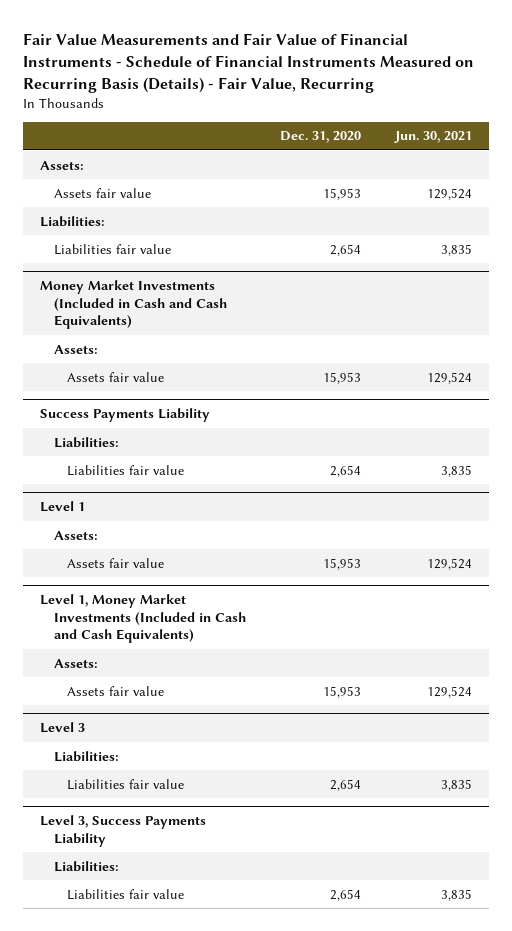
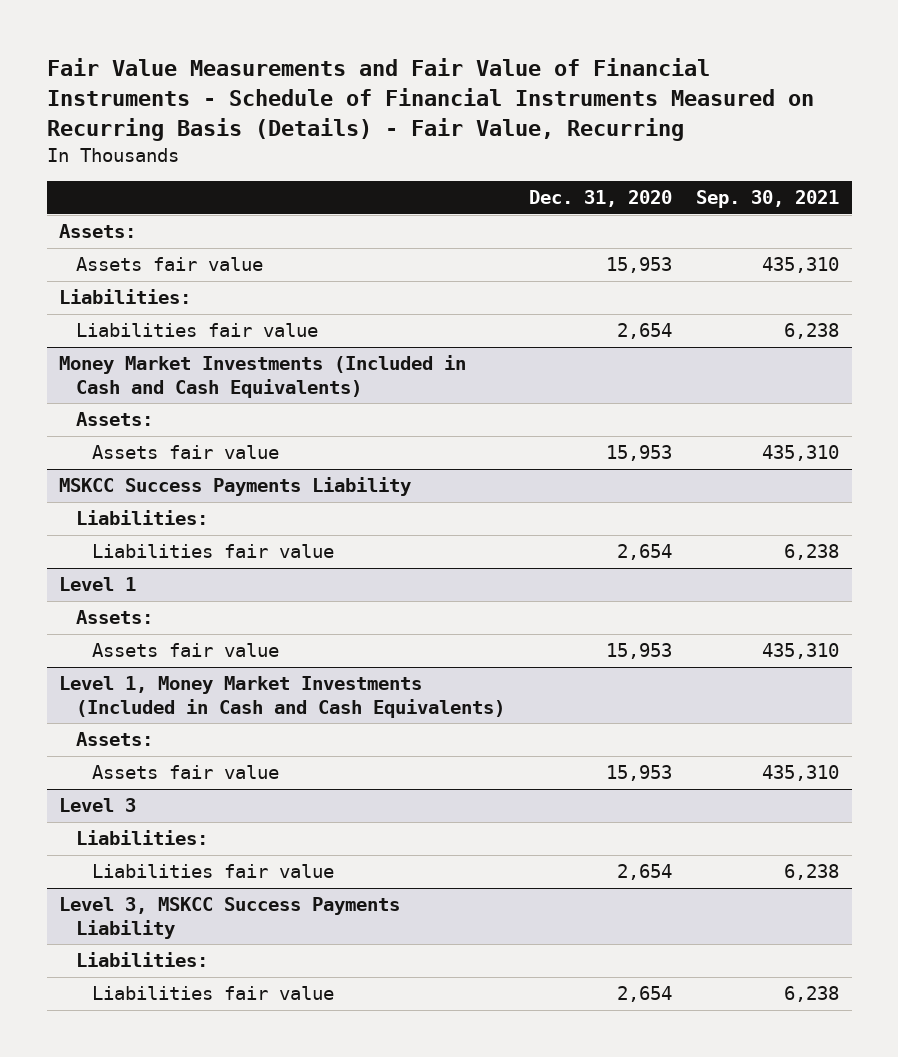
[394,131,473,144] Jun. 30, 2021 -> none
none -> [696,190,840,209] Sep. 30, 2021
[40,408,211,423] Success Payments Liability -> [58,477,411,497] MSKCC Success Payments Liability
[40,815,207,847] Level 3, Success Payments Liability -> [58,897,400,939] Level 3, MSKCC Success Payments Liability

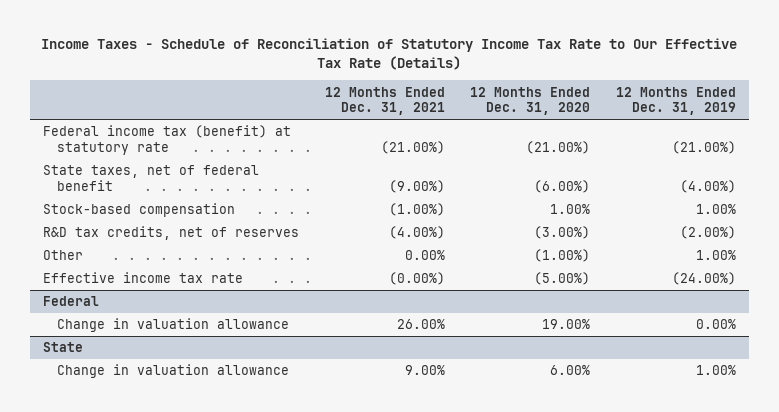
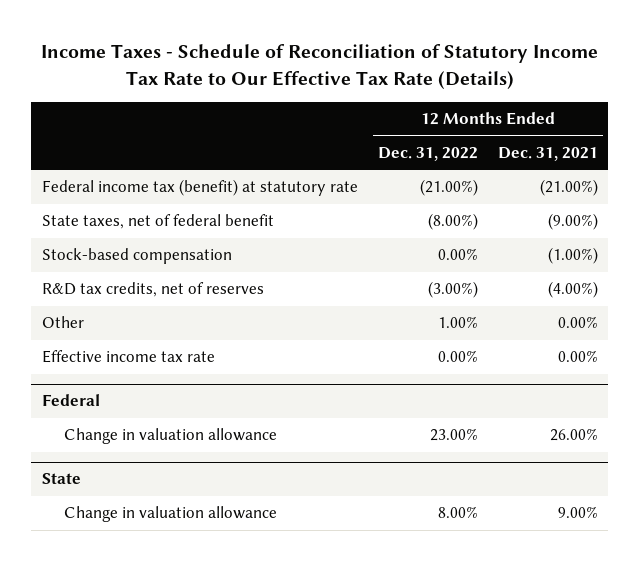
[470,86,591,116] 12 Months Ended Dec. 31, 2020 -> none
[616,86,737,116] 12 Months Ended Dec. 31, 2019 -> none
none -> [377,147,478,162] Dec. 31, 2022
[388,272,445,286] (0.00%) -> [557,350,598,363] 0.00%

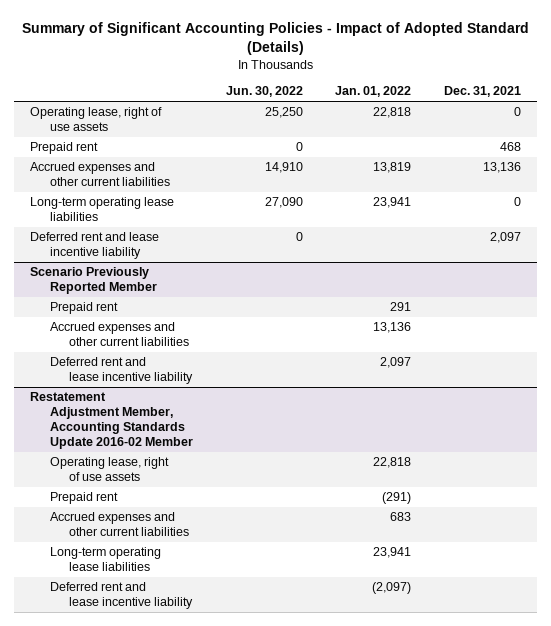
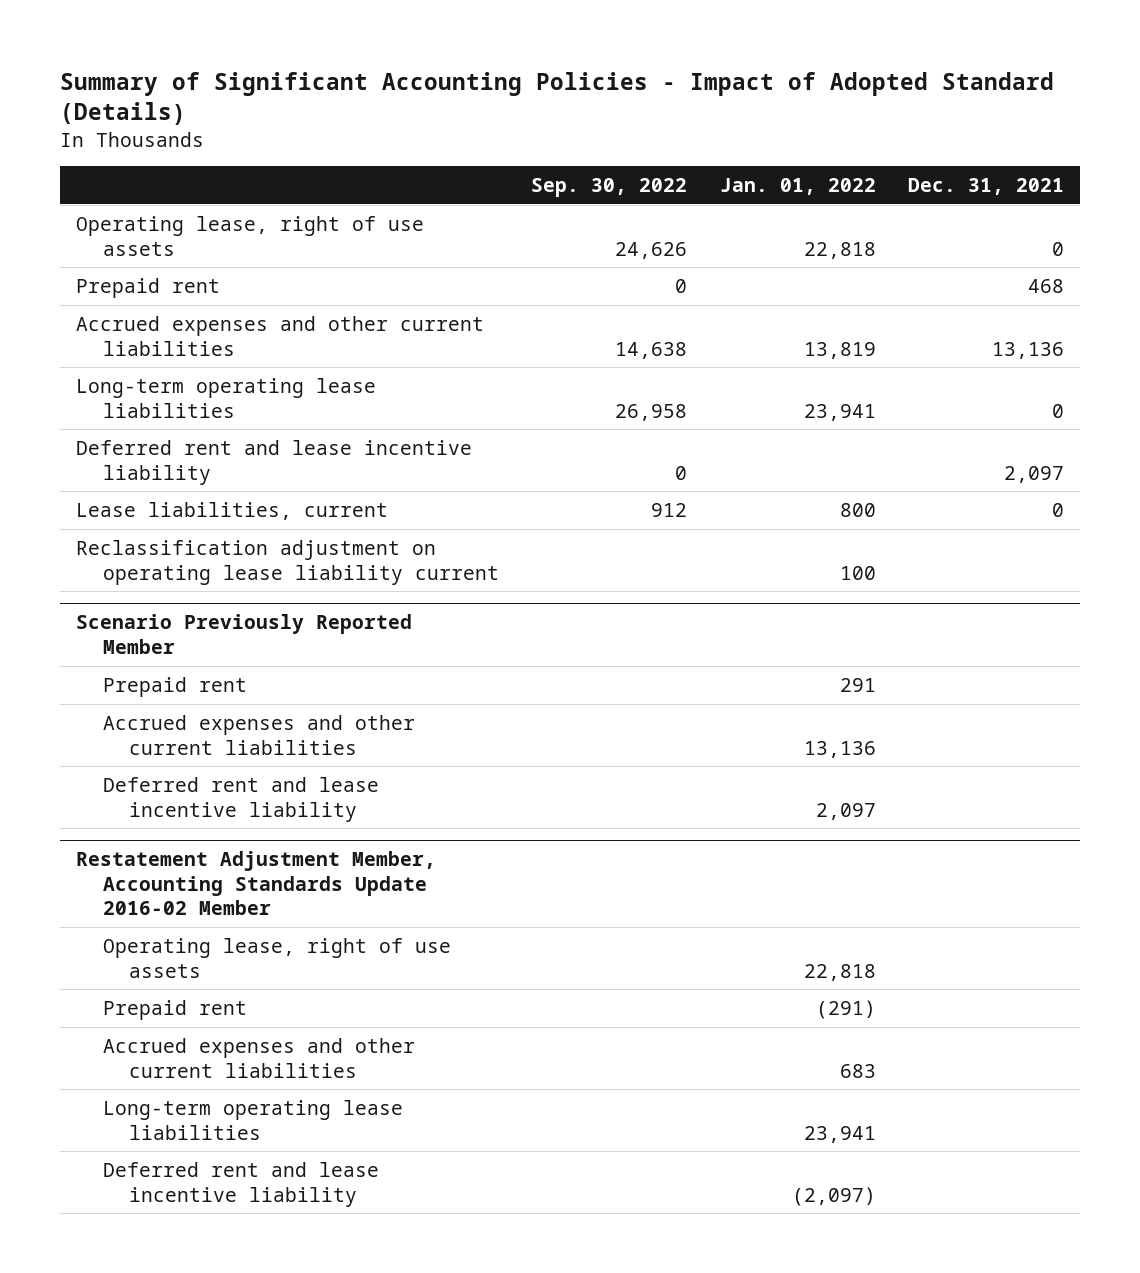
[225,86,303,98] Jun. 30, 2022 -> none
none -> [531,178,688,198] Sep. 30, 2022
none -> [76,501,389,520] Lease liabilities, current
none -> [76,539,499,585] Reclassification adjustment on operating lease liability current

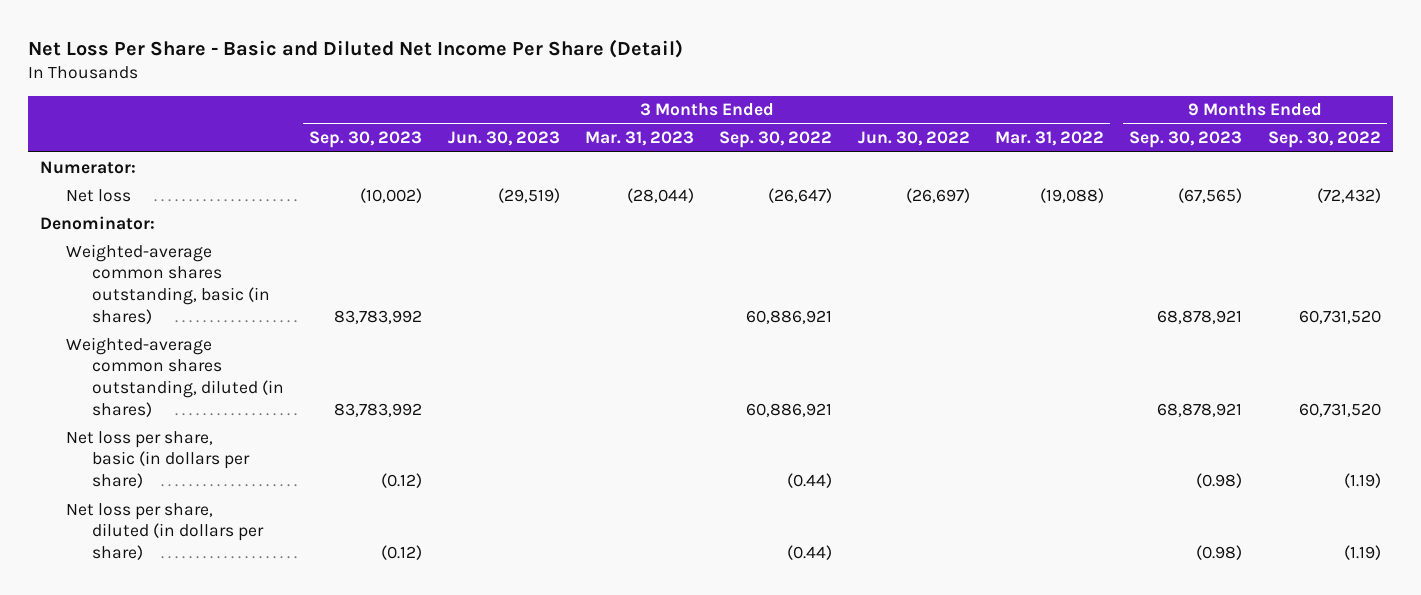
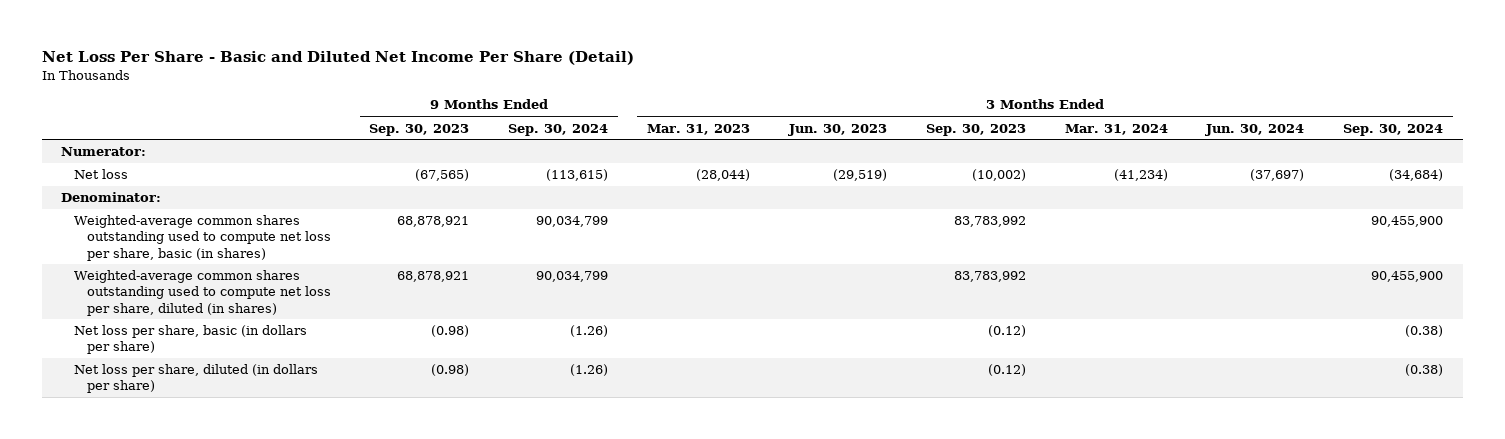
[719,131,833,149] Sep. 30, 2022 -> none
[857,131,970,147] Jun. 30, 2022 -> none
[994,131,1104,147] Mar. 31, 2022 -> none
[1267,131,1381,149] Sep. 30, 2022 -> none
none -> [508,123,609,136] Sep. 30, 2024
none -> [1064,123,1168,135] Mar. 31, 2024
none -> [1205,123,1305,136] Jun. 30, 2024
none -> [1343,123,1444,136] Sep. 30, 2024
[66,243,271,324] Weighted-average common shares outstanding, basic (in shares) -> [74,215,331,261] Weighted-average common shares outstanding used to compute net loss per share, basic (in shares)
[66,336,285,417] Weighted-average common shares outstanding, diluted (in shares) -> [74,270,331,316] Weighted-average common shares outstanding used to compute net loss per share, diluted (in shares)

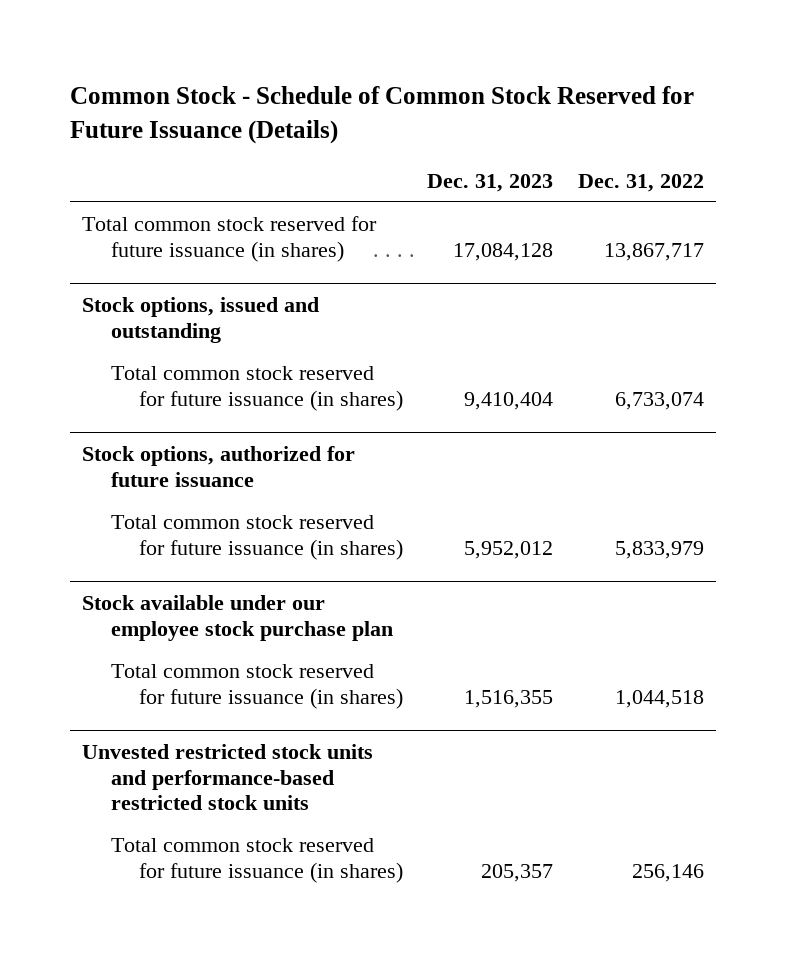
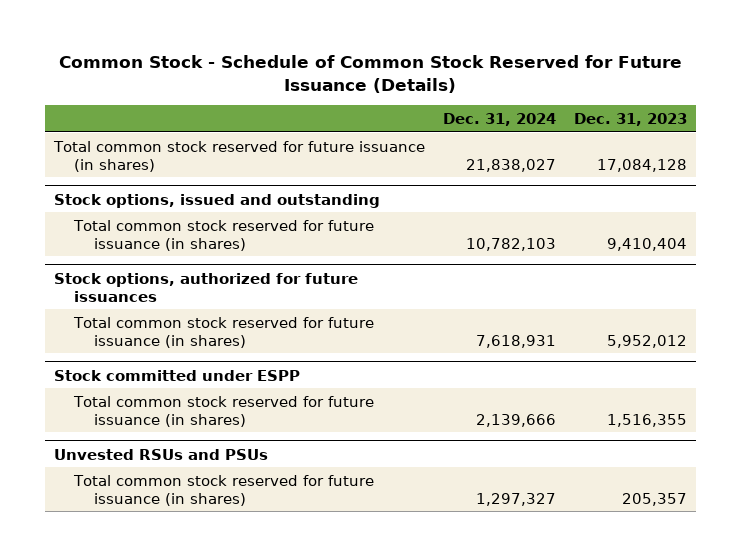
[577,173,704,192] Dec. 31, 2022 -> none
none -> [442,112,556,126] Dec. 31, 2024
[82,445,356,487] Stock options, authorized for future issuance -> [53,272,358,302] Stock options, authorized for future issuances
[82,594,393,641] Stock available under our employee stock purchase plan -> [53,369,300,381] Stock committed under ESPP
[82,743,374,811] Unvested restricted stock units and performance-based restricted stock units -> [53,448,268,460] Unvested RSUs and PSUs

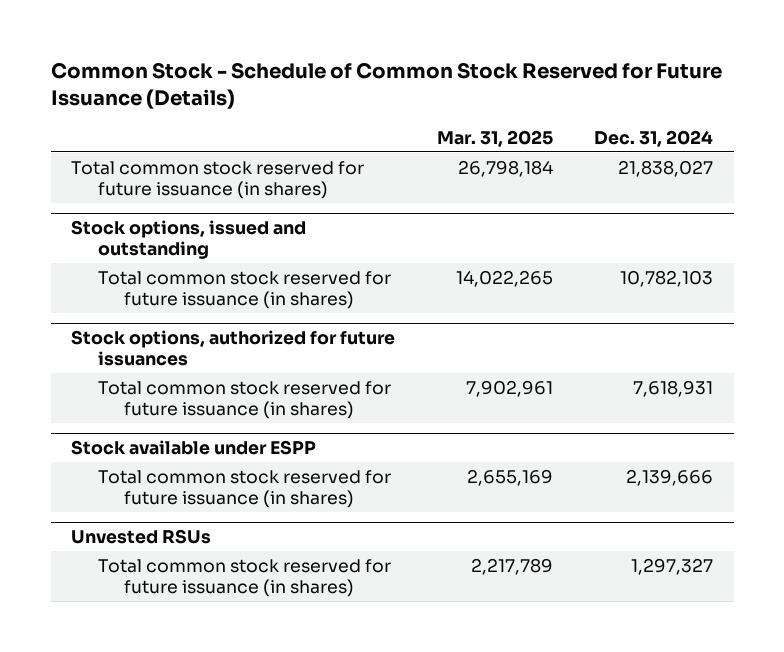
[573,112,687,126] Dec. 31, 2023 -> none
none -> [436,129,553,147] Mar. 31, 2025
[53,369,300,381] Stock committed under ESPP -> [71,440,317,456] Stock available under ESPP
[53,448,268,460] Unvested RSUs and PSUs -> [71,529,212,545] Unvested RSUs

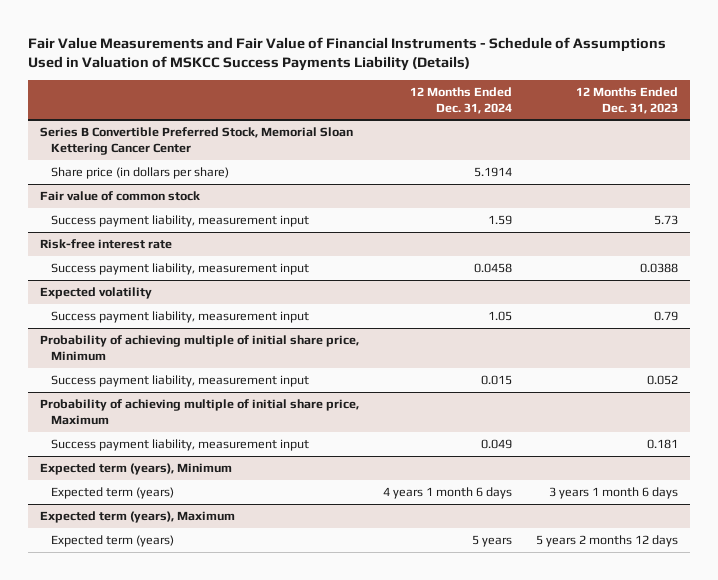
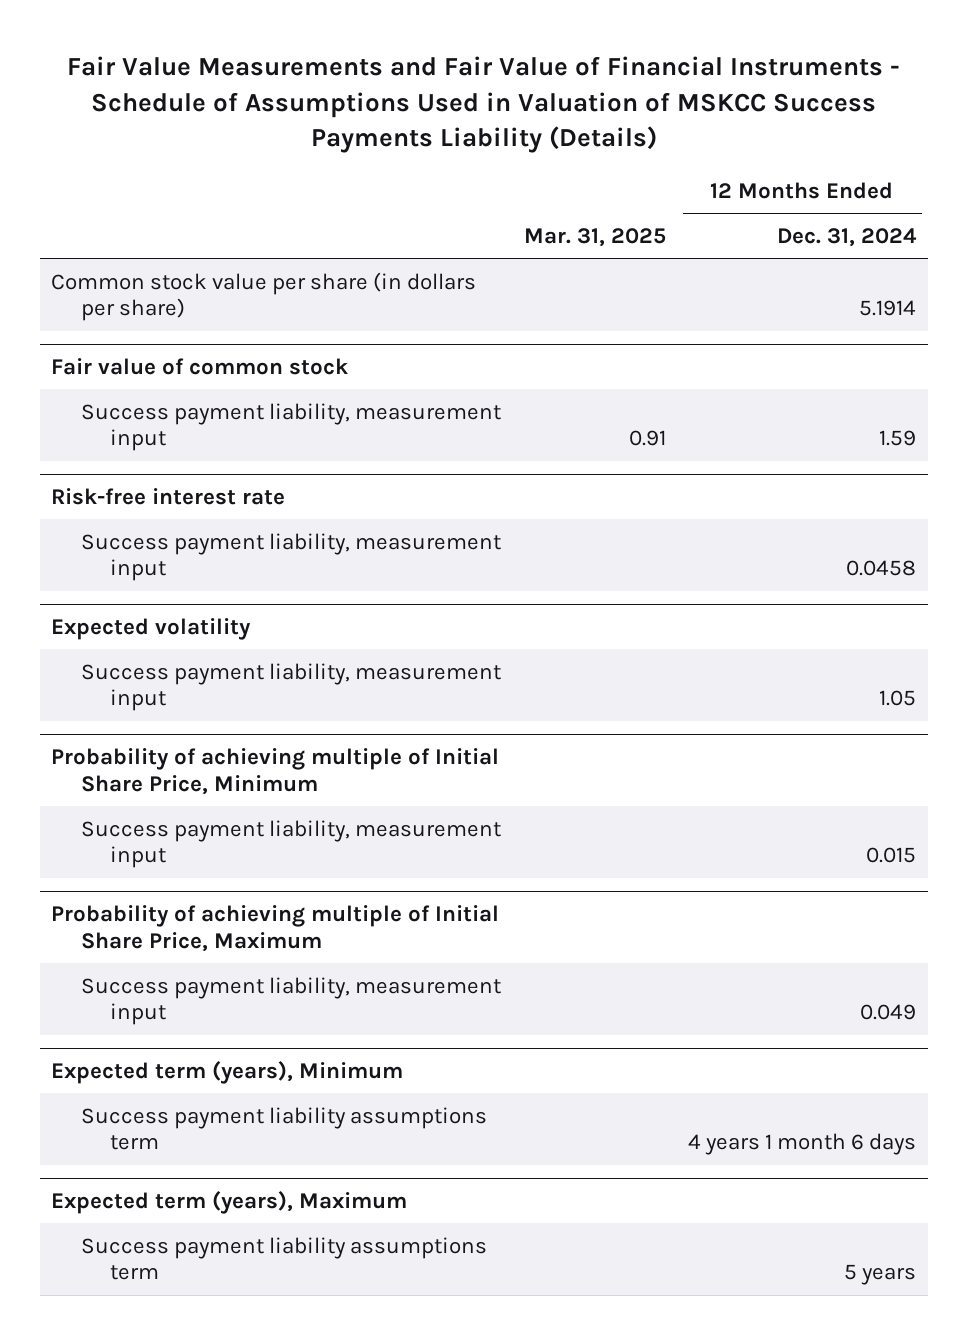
[575,86,678,114] 12 Months Ended Dec. 31, 2023 -> none
none -> [523,227,666,247] Mar. 31, 2025
[39,126,353,155] Series B Convertible Preferred Stock, Memorial Sloan Kettering Cancer Center -> none
[51,166,230,179] Share price (in dollars per share) -> [51,271,477,322] Common stock value per share (in dollars per share)
[39,334,359,361] Probability of achieving multiple of initial share price, Minimum -> [51,748,500,795] Probability of achieving multiple of Initial Share Price, Minimum
[39,398,359,425] Probability of achieving multiple of initial share price, Maximum -> [51,905,500,952] Probability of achieving multiple of Initial Share Price, Maximum
[51,486,175,499] Expected term (years) -> [80,1106,487,1151] Success payment liability assumptions term
[51,534,175,547] Expected term (years) -> none
none -> [80,1236,487,1281] Success payment liability assumptions term

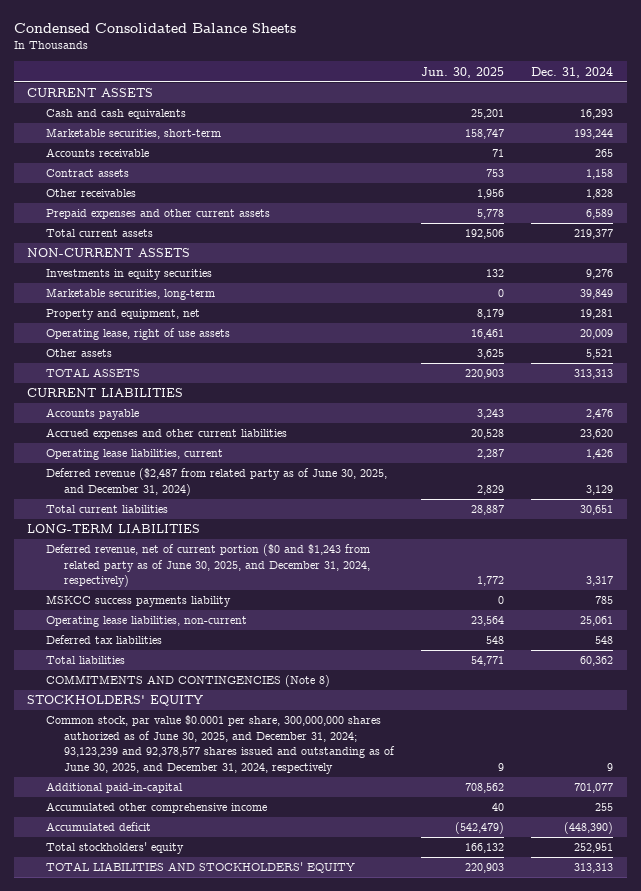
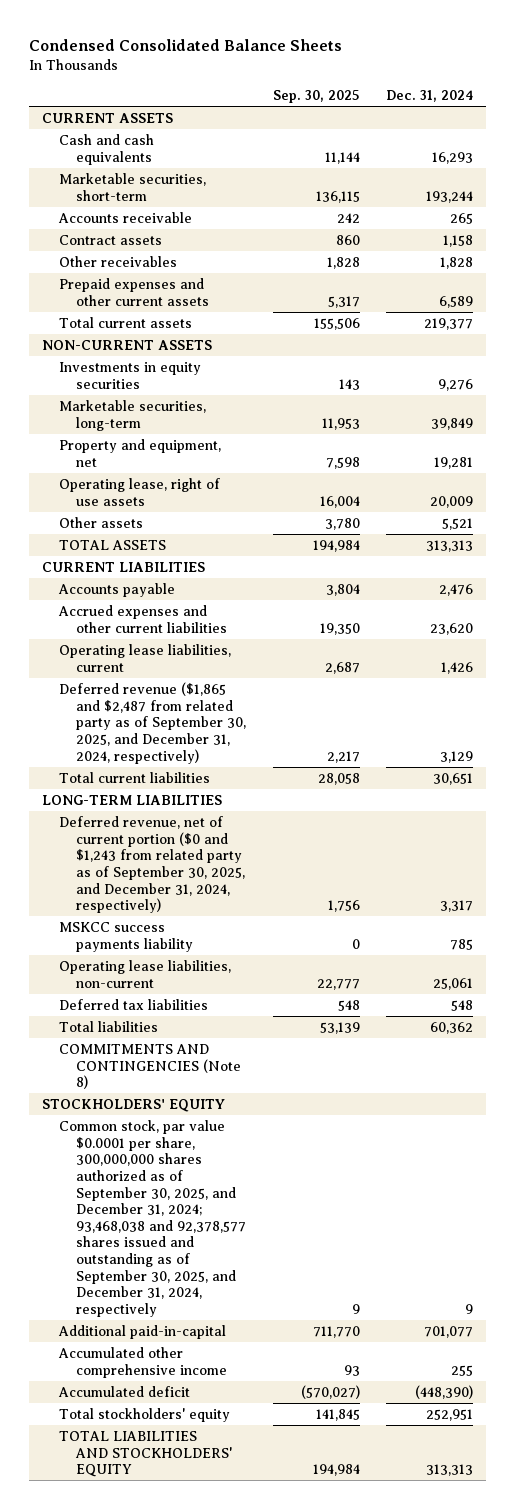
[421,66,505,78] Jun. 30, 2025 -> none
none -> [272,89,360,103] Sep. 30, 2025
[45,468,387,496] Deferred revenue ($2,487 from related party as of June 30, 2025, and December 31, 2024) -> [59,681,247,764] Deferred revenue ($1,865 and $2,487 from related party as of September 30, 2025, and December 31, 2024, respectively)
[45,544,370,588] Deferred revenue, net of current portion ($0 and $1,243 from related party as of June 30, 2025, and December 31, 2024, respectively) -> [59,815,246,914] Deferred revenue, net of current portion ($0 and $1,243 from related party as of September 30, 2025, and December 31, 2024, respectively)
[45,715,395,775] Common stock, par value $0.0001 per share, 300,000,000 shares authorized as of June 30, 2025, and December 31, 2024; 93,123,239 and 92,378,577 shares issued and outstanding as of June 30, 2025, and December 31, 2024, respectively -> [59,1119,247,1317] Common stock, par value $0.0001 per share, 300,000,000 shares authorized as of September 30, 2025, and December 31, 2024; 93,468,038 and 92,378,577 shares issued and outstanding as of September 30, 2025, and December 31, 2024, respectively

